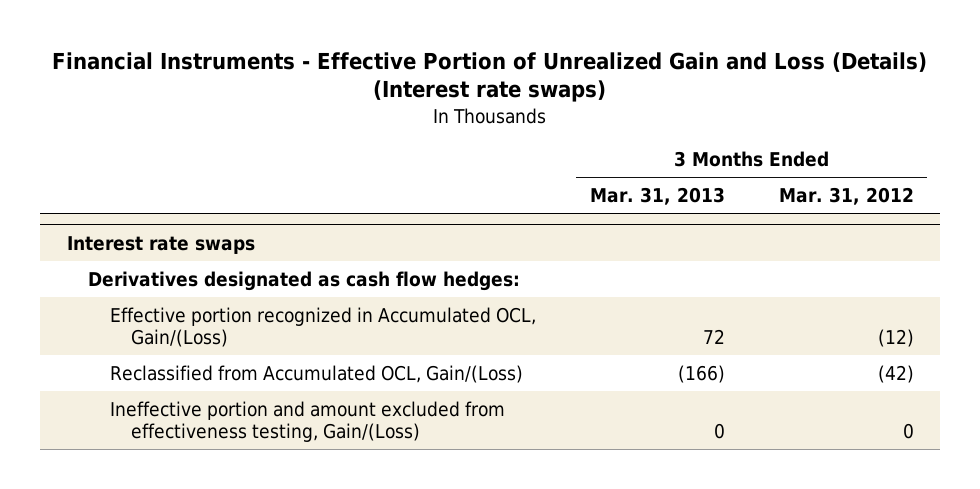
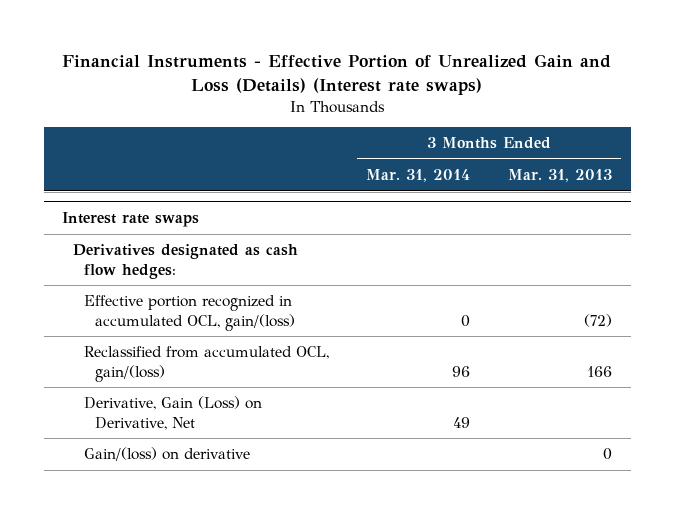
[778,187,914,206] Mar. 31, 2012 -> none
none -> [366,169,471,183] Mar. 31, 2014
[109,306,536,347] Effective portion recognized in Accumulated OCL, Gain/(Loss) -> [83,295,295,331] Effective portion recognized in accumulated OCL, gain/(loss)
[702,328,725,344] 72 -> [584,313,613,327] (72)
[109,364,523,383] Reclassified from Accumulated OCL, Gain/(Loss) -> [83,346,329,382] Reclassified from accumulated OCL, gain/(loss)
[677,364,725,383] (166) -> [587,365,613,377] 166
none -> [83,396,262,430] Derivative, Gain (Loss) on Derivative, Net
[109,400,505,442] Ineffective portion and amount excluded from effectiveness testing, Gain/(Loss) -> [83,447,250,462] Gain/(loss) on derivative

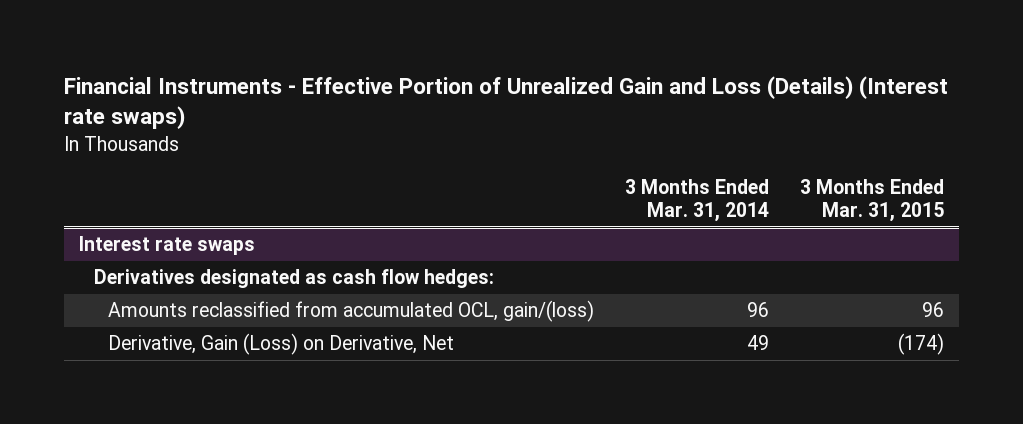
[508,169,613,183] Mar. 31, 2013 -> none
none -> [799,178,944,223] 3 Months Ended Mar. 31, 2015
[83,295,295,331] Effective portion recognized in accumulated OCL, gain/(loss) -> none
[83,346,329,382] Reclassified from accumulated OCL, gain/(loss) -> [108,300,595,323] Amounts reclassified from accumulated OCL, gain/(loss)
[83,447,250,462] Gain/(loss) on derivative -> none

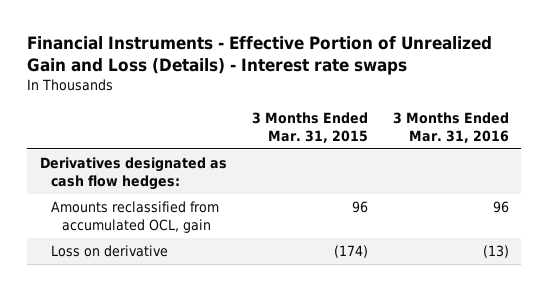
[63,76,948,130] Financial Instruments - Effective Portion of Unrealized Gain and Loss (Details) (Interest rate swaps) -> [27,36,493,76] Financial Instruments - Effective Portion of Unrealized Gain and Loss (Details) - Interest rate swaps
[625,178,770,223] 3 Months Ended Mar. 31, 2014 -> none
none -> [392,111,509,143] 3 Months Ended Mar. 31, 2016
[79,236,256,256] Interest rate swaps -> none
[108,300,595,323] Amounts reclassified from accumulated OCL, gain/(loss) -> [50,201,219,234] Amounts reclassified from accumulated OCL, gain
[108,333,455,356] Derivative, Gain (Loss) on Derivative, Net -> [50,245,168,258] Loss on derivative

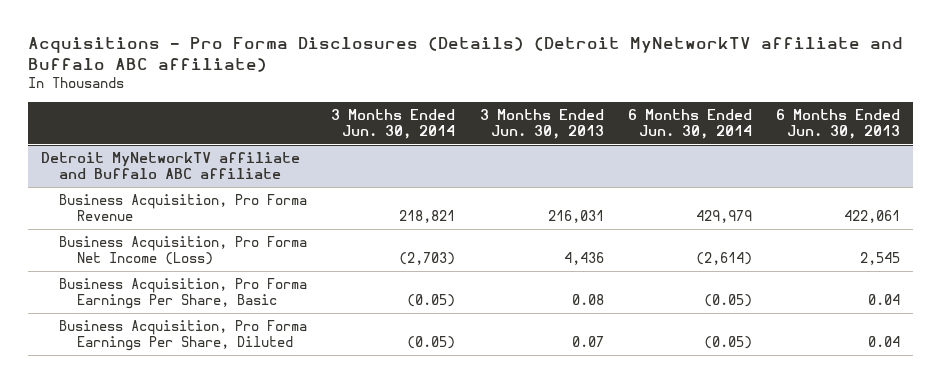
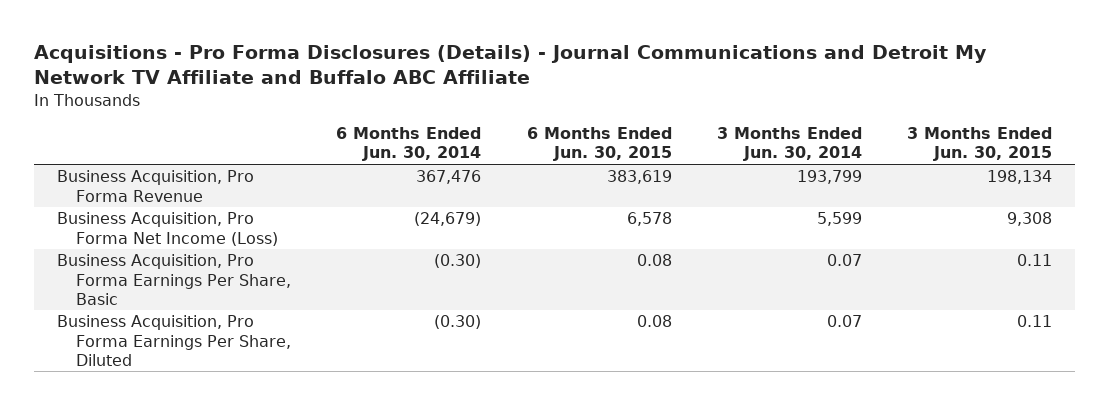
[28,37,904,73] Acquisitions - Pro Forma Disclosures (Details) (Detroit MyNetworkTV affiliate and Buffalo ABC affiliate) -> [34,45,988,85] Acquisitions - Pro Forma Disclosures (Details) - Journal Communications and Detroit My Network TV Affiliate and Buffalo ABC Affiliate
[479,108,604,139] 3 Months Ended Jun. 30, 2013 -> none
[776,108,901,139] 6 Months Ended Jun. 30, 2013 -> none
none -> [526,127,672,162] 6 Months Ended Jun. 30, 2015
none -> [907,127,1053,162] 3 Months Ended Jun. 30, 2015
[40,151,300,180] Detroit MyNetworkTV affiliate and Buffalo ABC affiliate -> none
[399,210,456,224] 218,821 -> [796,170,862,185] 193,799
[696,210,753,224] 429,979 -> [416,170,482,185] 367,476
[399,252,456,266] (2,703) -> [816,212,862,227] 5,599
[696,252,753,266] (2,614) -> [414,212,482,227] (24,679)
[407,294,456,308] (0.05) -> [826,254,862,267] 0.07
[704,294,753,308] (0.05) -> [434,254,482,269] (0.30)
[407,336,456,350] (0.05) -> [826,315,862,328] 0.07
[704,336,753,350] (0.05) -> [434,315,482,330] (0.30)

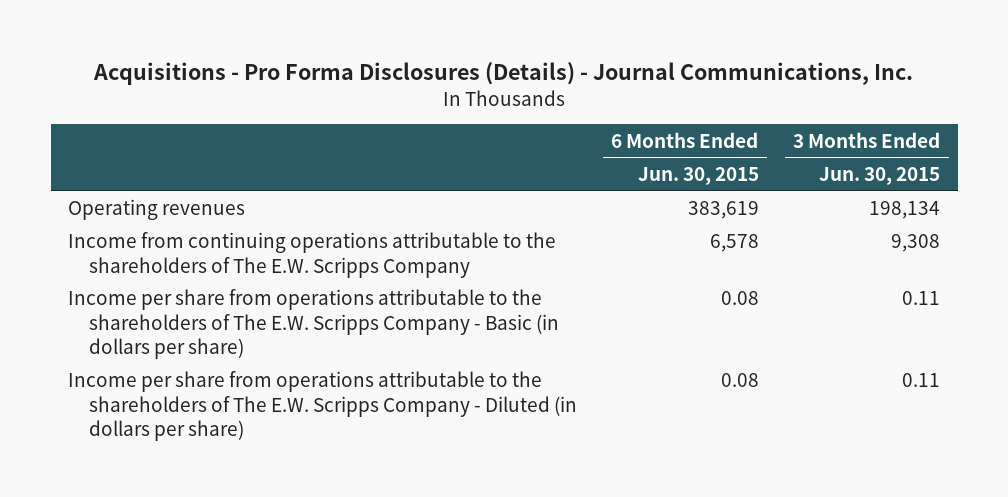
[34,45,988,85] Acquisitions - Pro Forma Disclosures (Details) - Journal Communications and Detroit My Network TV Affiliate and Buffalo ABC Affiliate -> [93,62,914,86] Acquisitions - Pro Forma Disclosures (Details) - Journal Communications, Inc.
[336,127,482,162] 6 Months Ended Jun. 30, 2014 -> none
[716,127,862,162] 3 Months Ended Jun. 30, 2014 -> none
[57,170,255,202] Business Acquisition, Pro Forma Revenue -> [68,199,246,221] Operating revenues
[57,212,278,246] Business Acquisition, Pro Forma Net Income (Loss) -> [68,232,557,278] Income from continuing operations attributable to the shareholders of The E.W. Scripps Company
[57,254,291,305] Business Acquisition, Pro Forma Earnings Per Share, Basic -> [68,289,560,360] Income per share from operations attributable to the shareholders of The E.W. Scripps Company - Basic (in dollars per share)
[57,315,291,366] Business Acquisition, Pro Forma Earnings Per Share, Diluted -> [68,371,578,442] Income per share from operations attributable to the shareholders of The E.W. Scripps Company - Diluted (in dollars per share)

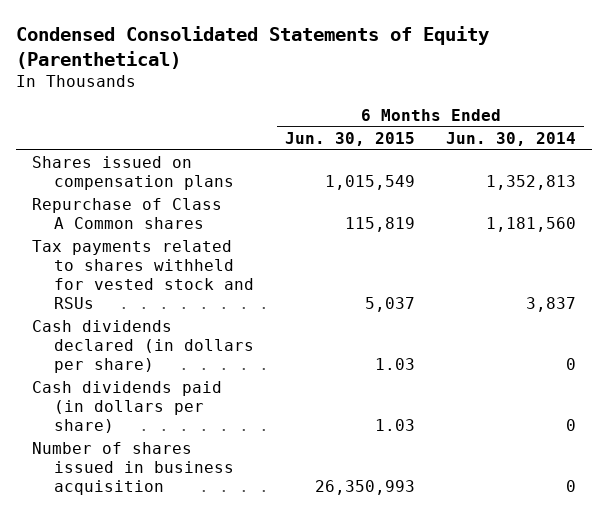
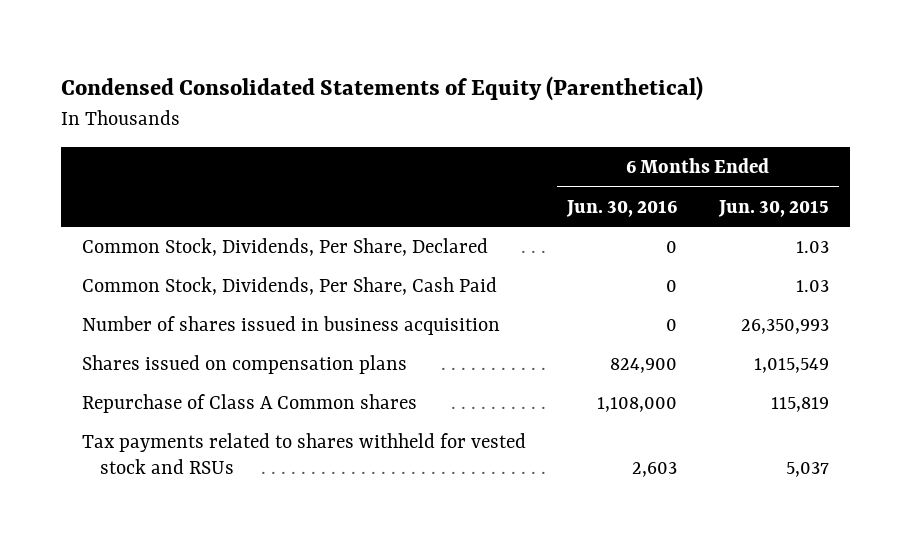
[446,131,577,146] Jun. 30, 2014 -> none
none -> [566,199,678,217] Jun. 30, 2016
none -> [81,238,488,257] Common Stock, Dividends, Per Share, Declared
none -> [81,277,497,296] Common Stock, Dividends, Per Share, Cash Paid
[31,442,234,496] Number of shares issued in business acquisition -> [81,316,500,336] Number of shares issued in business acquisition
[31,320,254,374] Cash dividends declared (in dollars per share) -> none
[31,381,222,434] Cash dividends paid (in dollars per share) -> none

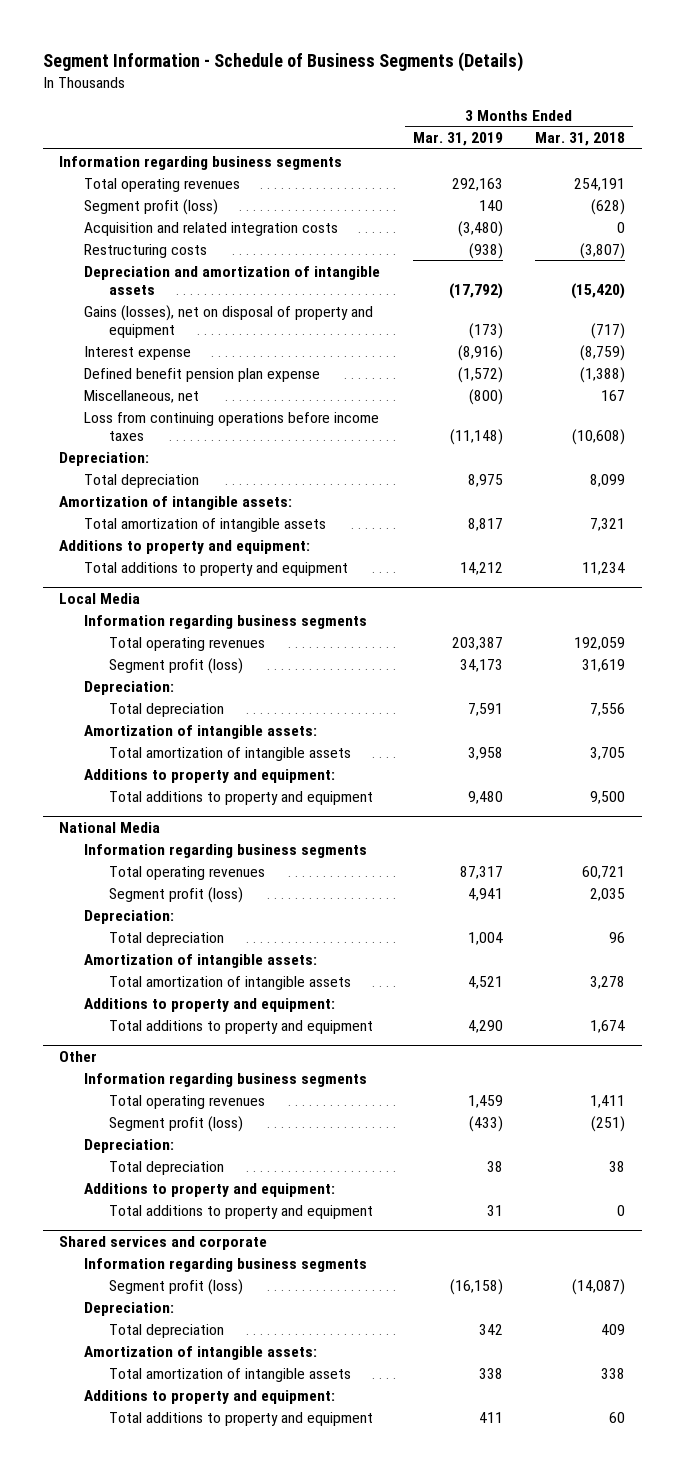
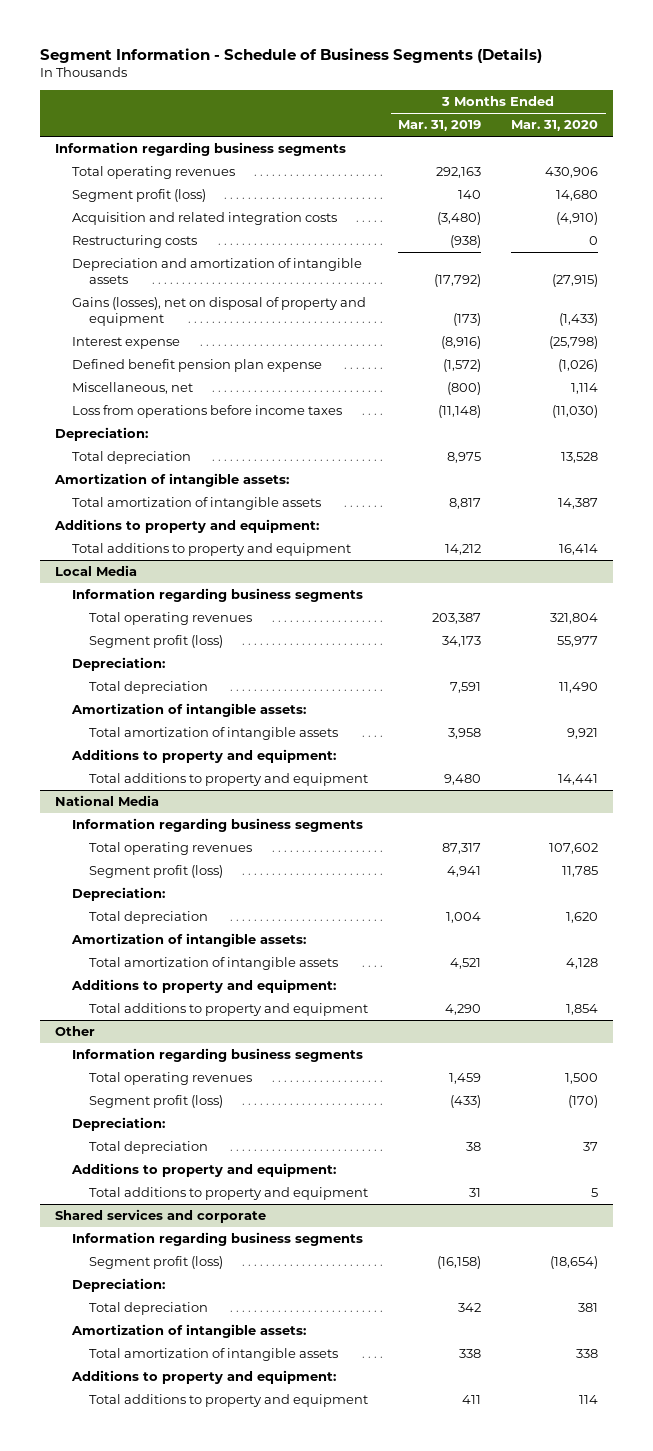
[535,132,626,147] Mar. 31, 2018 -> none
none -> [511,120,599,132] Mar. 31, 2020
[84,411,380,441] Loss from continuing operations before income taxes -> [72,405,343,419] Loss from operations before income taxes

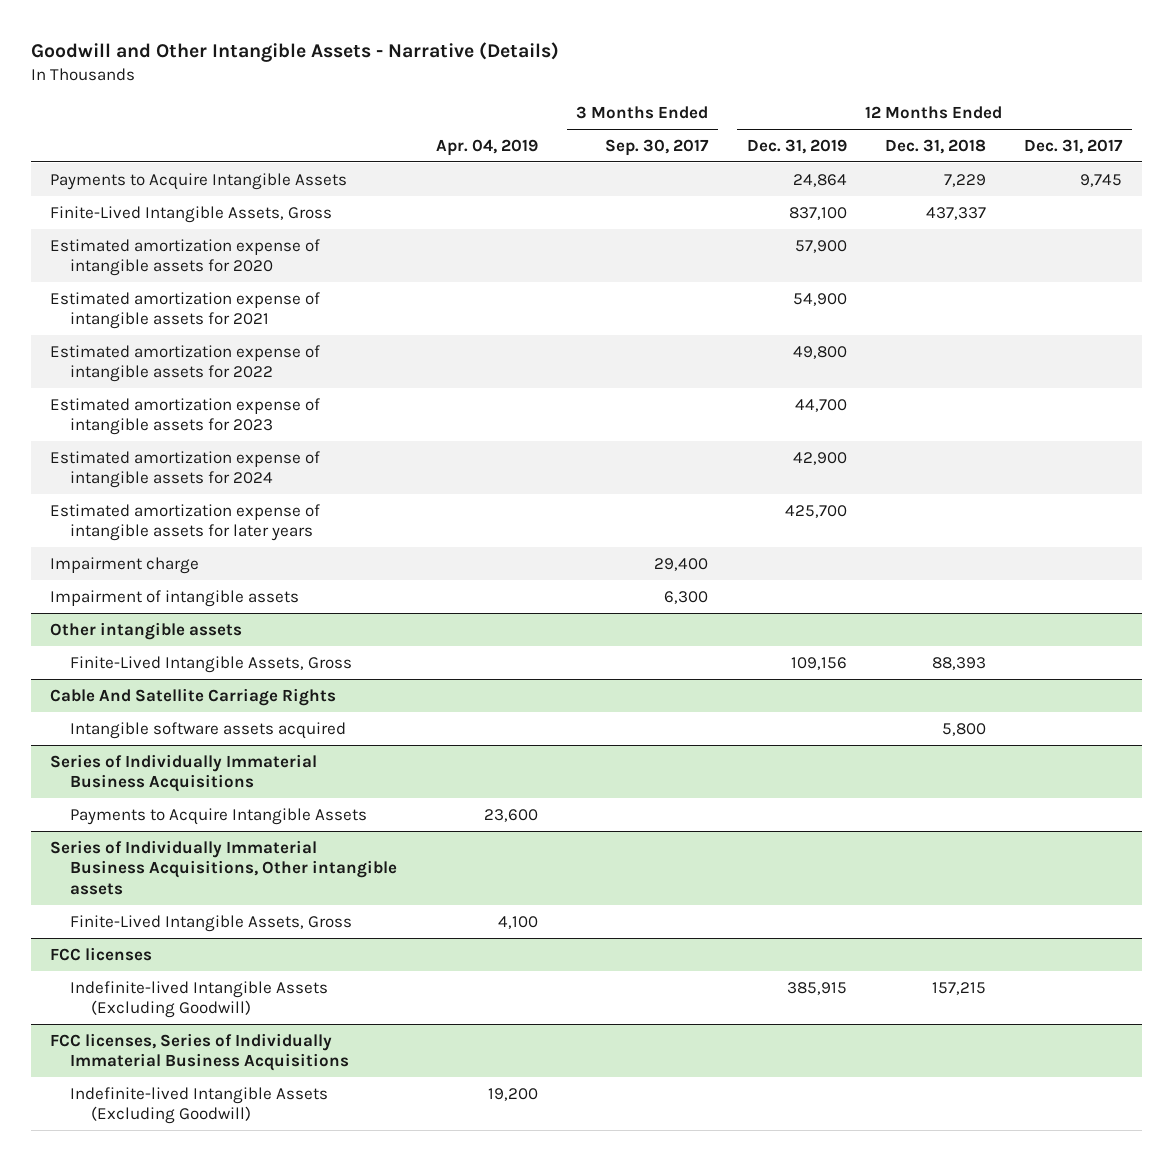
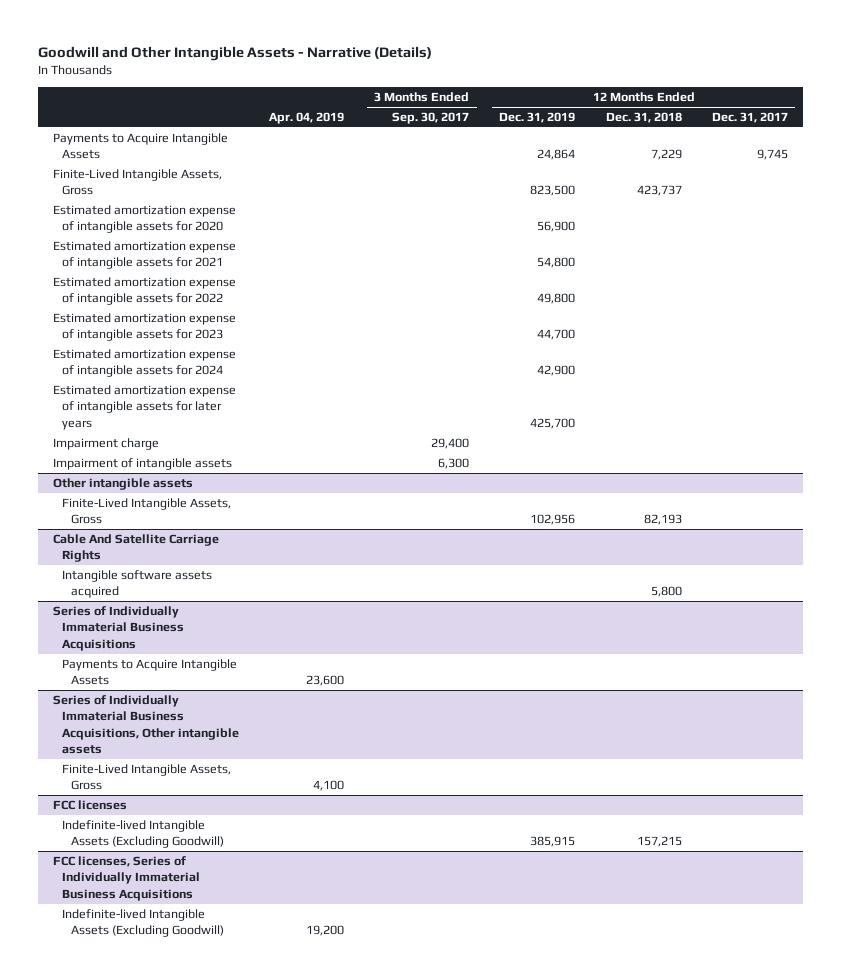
[788,206,847,220] 837,100 -> [530,185,576,197] 823,500
[925,206,986,220] 437,337 -> [636,185,682,197] 423,737
[794,239,847,253] 57,900 -> [537,221,576,233] 56,900
[792,292,847,306] 54,900 -> [537,257,576,269] 54,800
[790,656,847,670] 109,156 -> [530,514,576,526] 102,956
[931,656,986,670] 88,393 -> [643,514,682,526] 82,193

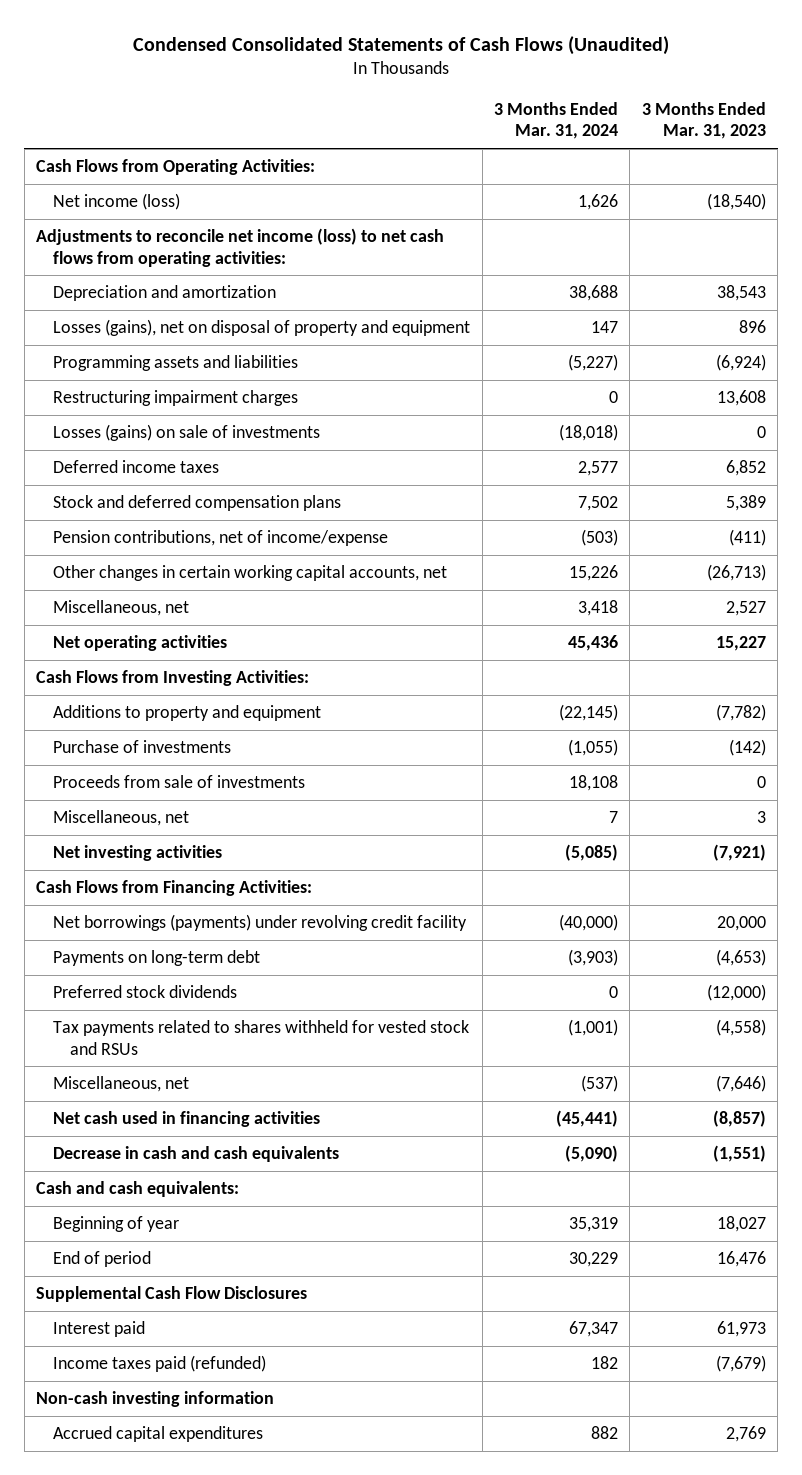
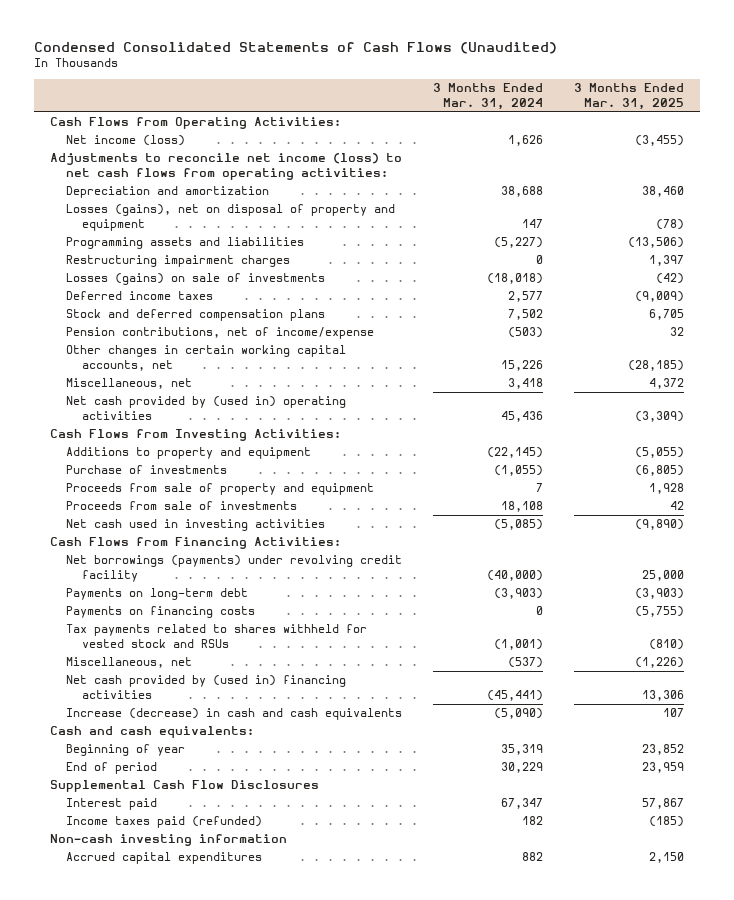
[641,101,766,140] 3 Months Ended Mar. 31, 2023 -> none
none -> [574,83,685,110] 3 Months Ended Mar. 31, 2025
[53,634,228,651] Net operating activities -> [65,396,346,421] Net cash provided by (used in) operating activities
none -> [65,483,374,496] Proceeds from sale of property and equipment
[53,809,190,826] Miscellaneous, net -> none
[53,844,223,861] Net investing activities -> [65,519,325,532] Net cash used in investing activities
[53,984,238,998] Preferred stock dividends -> none
none -> [65,606,255,619] Payments on financing costs
[53,1110,321,1127] Net cash used in financing activities -> [65,675,346,700] Net cash provided by (used in) financing activities
[53,1145,340,1162] Decrease in cash and cash equivalents -> [65,708,402,721] Increase (decrease) in cash and cash equivalents

